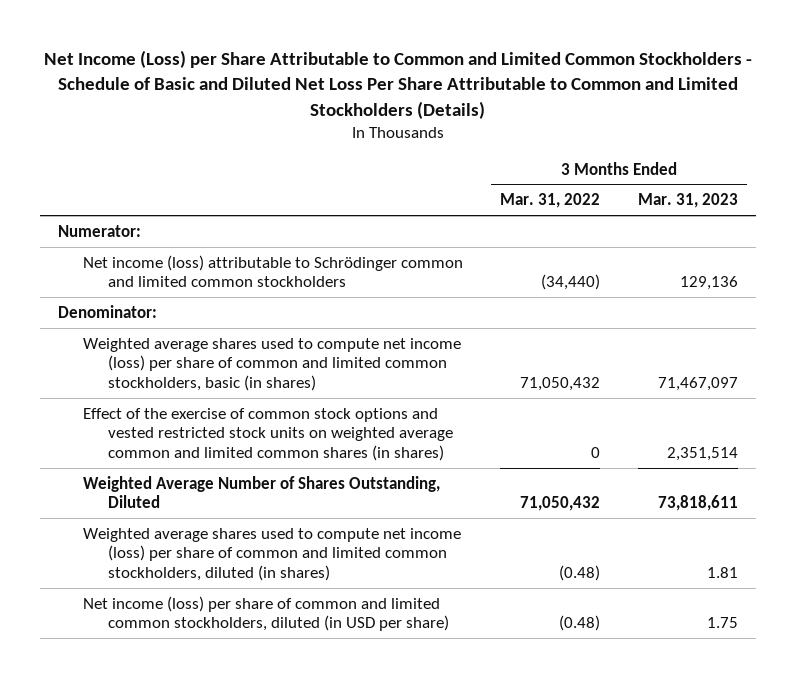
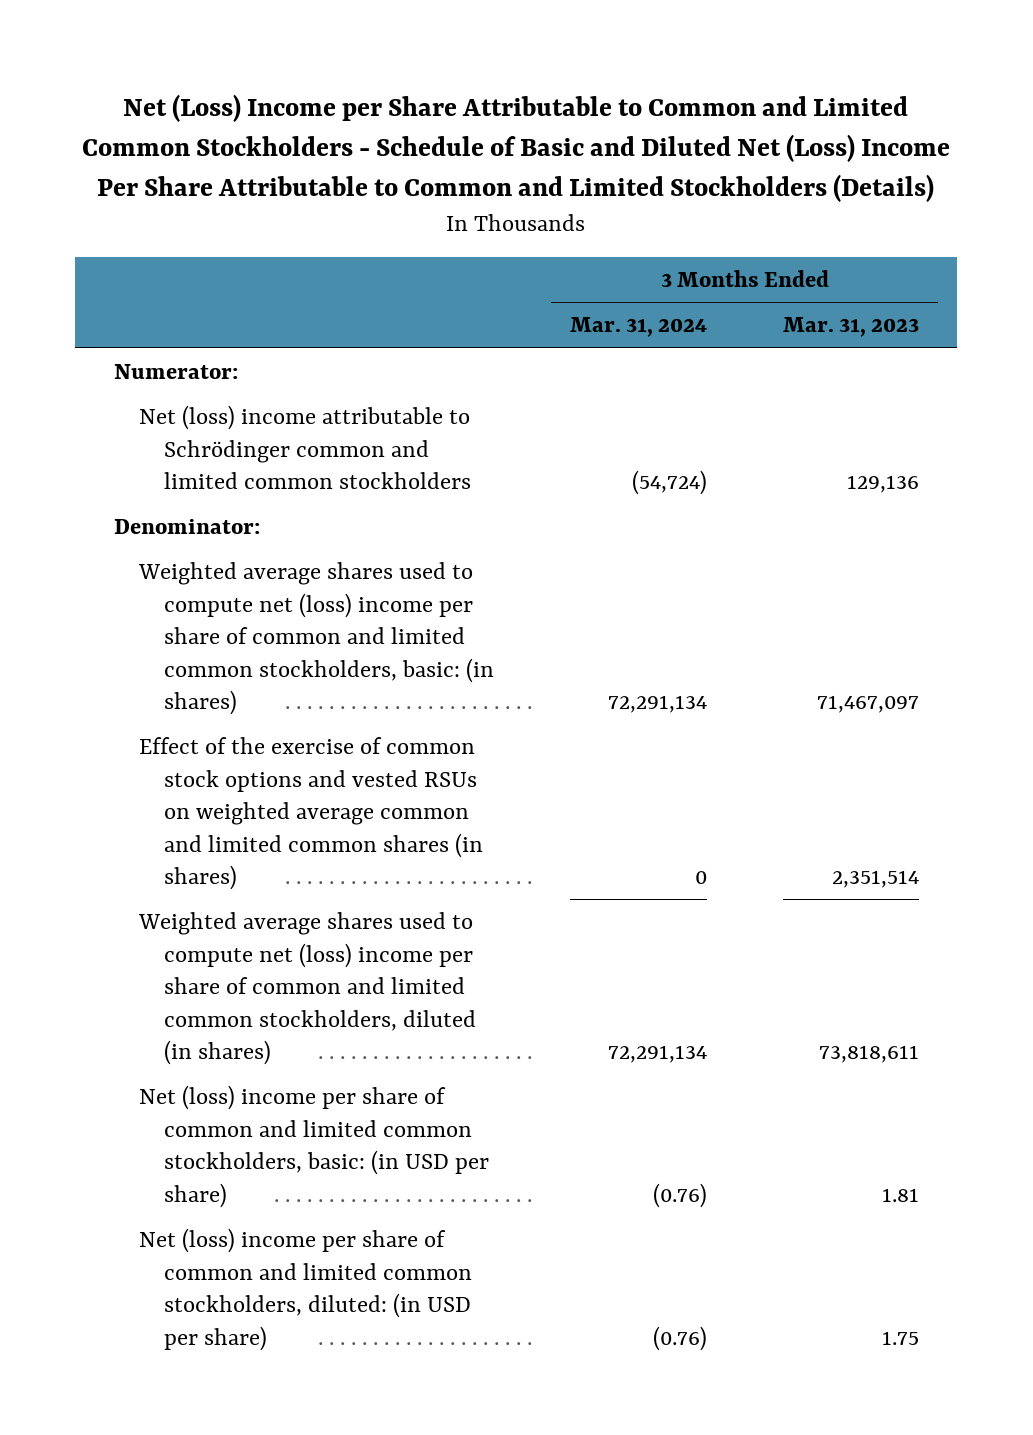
[44,49,753,119] Net Income (Loss) per Share Attributable to Common and Limited Common Stockholders - Schedule of Basic and Diluted Net Loss Per Share Attributable to Common and Limited Stockholders (Details) -> [82,93,951,203] Net (Loss) Income per Share Attributable to Common and Limited Common Stockholders - Schedule of Basic and Diluted Net (Loss) Income Per Share Attributable to Common and Limited Stockholders (Details)
[500,193,601,209] Mar. 31, 2022 -> none
none -> [570,317,708,338] Mar. 31, 2024
[83,254,464,288] Net income (loss) attributable to Schrödinger common and limited common stockholders -> [138,404,471,490] Net (loss) income attributable to Schrödinger common and limited common stockholders
[83,337,462,392] Weighted average shares used to compute net income (loss) per share of common and limited common stockholders, basic (in shares) -> [137,561,494,716] Weighted average shares used to compute net (loss) income per share of common and limited common stockholders, basic: (in shares)
[83,407,453,462] Effect of the exercise of common stock options and vested restricted stock units on weighted average common and limited common shares (in shares) -> [138,736,483,891] Effect of the exercise of common stock options and vested RSUs on weighted average common and limited common shares (in shares)
[83,475,441,509] Weighted Average Number of Shares Outstanding, Diluted -> [137,911,476,1066] Weighted average shares used to compute net (loss) income per share of common and limited common stockholders, diluted (in shares)
[83,527,462,582] Weighted average shares used to compute net income (loss) per share of common and limited common stockholders, diluted (in shares) -> [138,1084,489,1208] Net (loss) income per share of common and limited common stockholders, basic: (in USD per share)
[83,595,449,632] Net income (loss) per share of common and limited common stockholders, diluted (in USD per share) -> [138,1227,472,1351] Net (loss) income per share of common and limited common stockholders, diluted: (in USD per share)

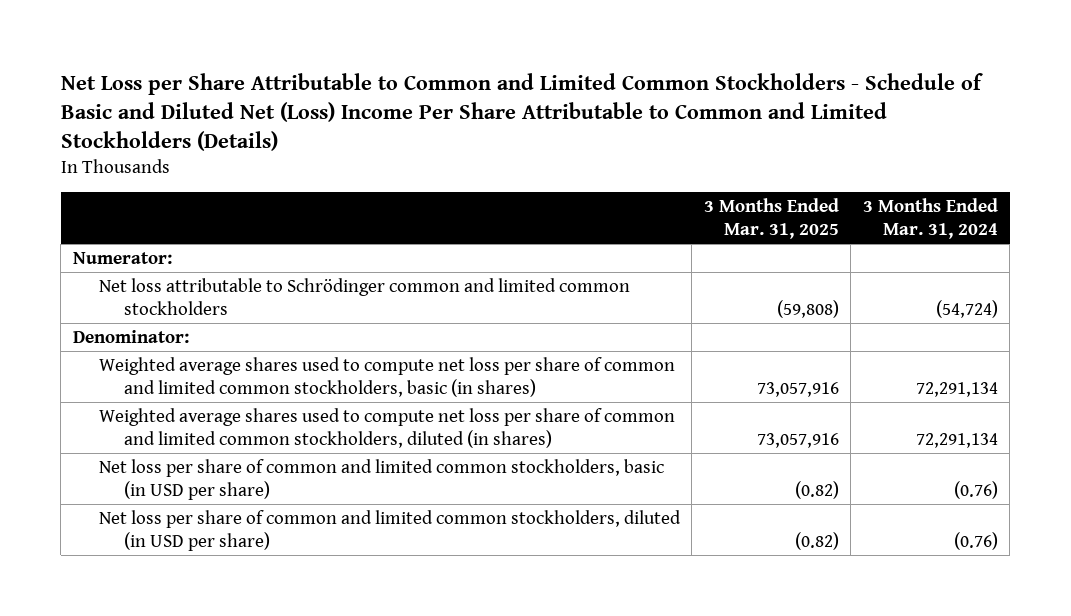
[82,93,951,203] Net (Loss) Income per Share Attributable to Common and Limited Common Stockholders - Schedule of Basic and Diluted Net (Loss) Income Per Share Attributable to Common and Limited Stockholders (Details) -> [60,73,983,152] Net Loss per Share Attributable to Common and Limited Common Stockholders - Schedule of Basic and Diluted Net (Loss) Income Per Share Attributable to Common and Limited Stockholders (Details)
[783,317,920,338] Mar. 31, 2023 -> none
none -> [703,198,839,239] 3 Months Ended Mar. 31, 2025
[138,404,471,490] Net (loss) income attributable to Schrödinger common and limited common stockholders -> [98,278,630,315] Net loss attributable to Schrödinger common and limited common stockholders
[138,736,483,891] Effect of the exercise of common stock options and vested RSUs on weighted average common and limited common shares (in shares) -> none
[137,561,494,716] Weighted average shares used to compute net (loss) income per share of common and limited common stockholders, basic: (in shares) -> [98,357,675,397] Weighted average shares used to compute net loss per share of common and limited common stockholders, basic (in shares)
[137,911,476,1066] Weighted average shares used to compute net (loss) income per share of common and limited common stockholders, diluted (in shares) -> [98,408,675,448] Weighted average shares used to compute net loss per share of common and limited common stockholders, diluted (in shares)
[138,1084,489,1208] Net (loss) income per share of common and limited common stockholders, basic: (in USD per share) -> [98,459,664,500] Net loss per share of common and limited common stockholders, basic (in USD per share)
[138,1227,472,1351] Net (loss) income per share of common and limited common stockholders, diluted: (in USD per share) -> [98,510,681,551] Net loss per share of common and limited common stockholders, diluted (in USD per share)

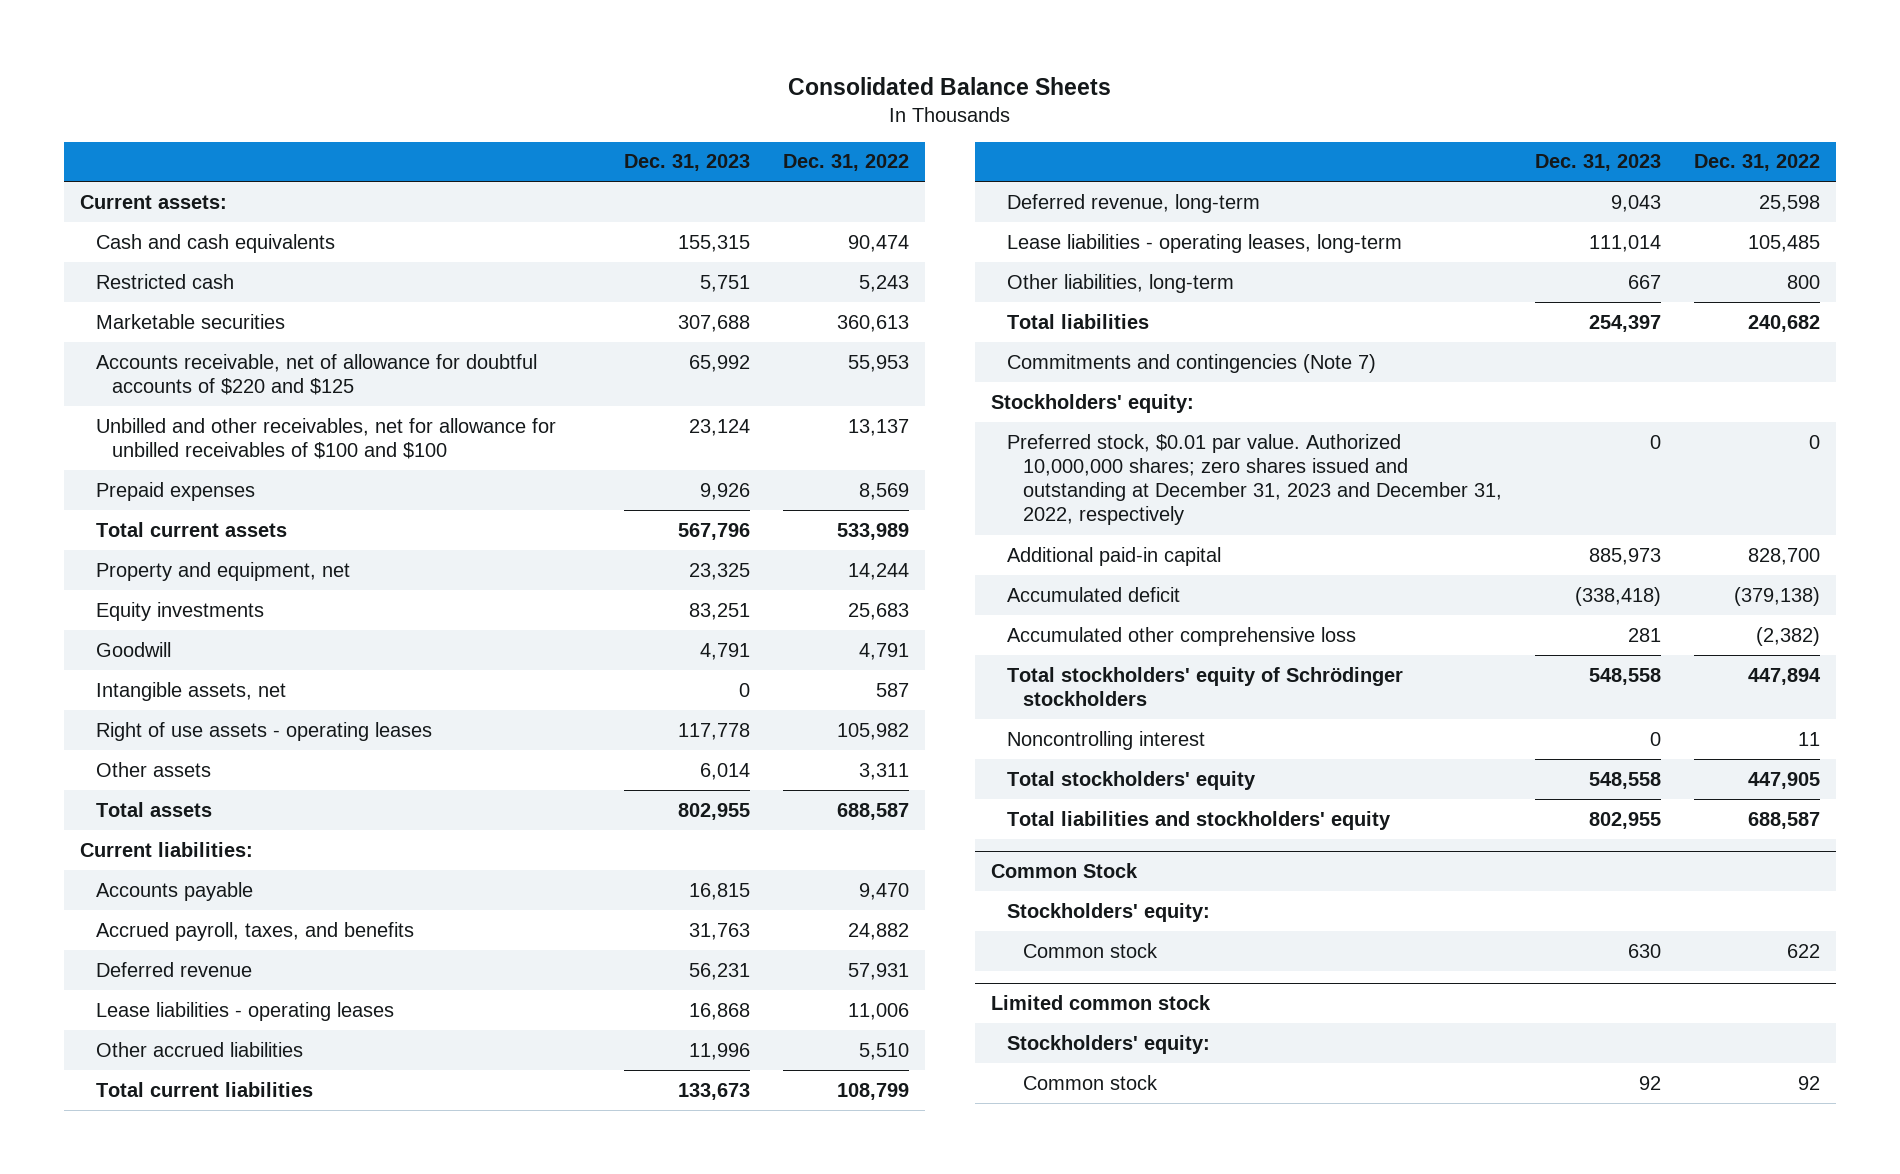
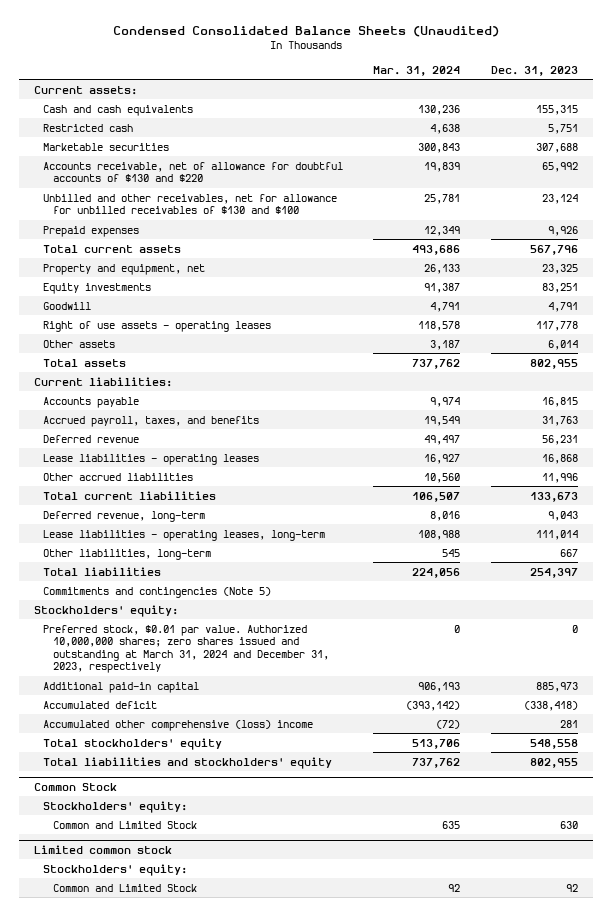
[788,76,1112,95] Consolidated Balance Sheets -> [112,26,499,38] Condensed Consolidated Balance Sheets (Unaudited)
[782,154,909,172] Dec. 31, 2022 -> none
none -> [373,65,461,76] Mar. 31, 2024
[96,353,538,396] Accounts receivable, net of allowance for doubtful accounts of $220 and $125 -> [43,161,344,183] Accounts receivable, net of allowance for doubtful accounts of $130 and $220
[96,417,557,460] Unbilled and other receivables, net for allowance for unbilled receivables of $100 and $100 -> [43,193,338,215] Unbilled and other receivables, net for allowance for unbilled receivables of $130 and $100
[96,681,287,701] Intangible assets, net -> none
[1007,353,1377,373] Commitments and contingencies (Note 7) -> [43,586,272,598] Commitments and contingencies (Note 5)
[1007,433,1502,526] Preferred stock, $0.01 par value. Authorized 10,000,000 shares; zero shares issued and outstanding at December 31, 2023 and December 31, 2022, respectively -> [43,624,330,674] Preferred stock, $0.01 par value. Authorized 10,000,000 shares; zero shares issued and outstanding at March 31, 2024 and December 31, 2023, respectively
[1007,666,1404,707] Total stockholders' equity of Schrödinger stockholders -> none
[1007,730,1206,750] Noncontrolling interest -> none
[1007,626,1357,646] Accumulated other comprehensive loss -> [43,719,314,731] Accumulated other comprehensive (loss) income
[1022,942,1158,958] Common stock -> [53,820,198,829] Common and Limited Stock
[1022,1074,1158,1090] Common stock -> [53,883,198,892] Common and Limited Stock

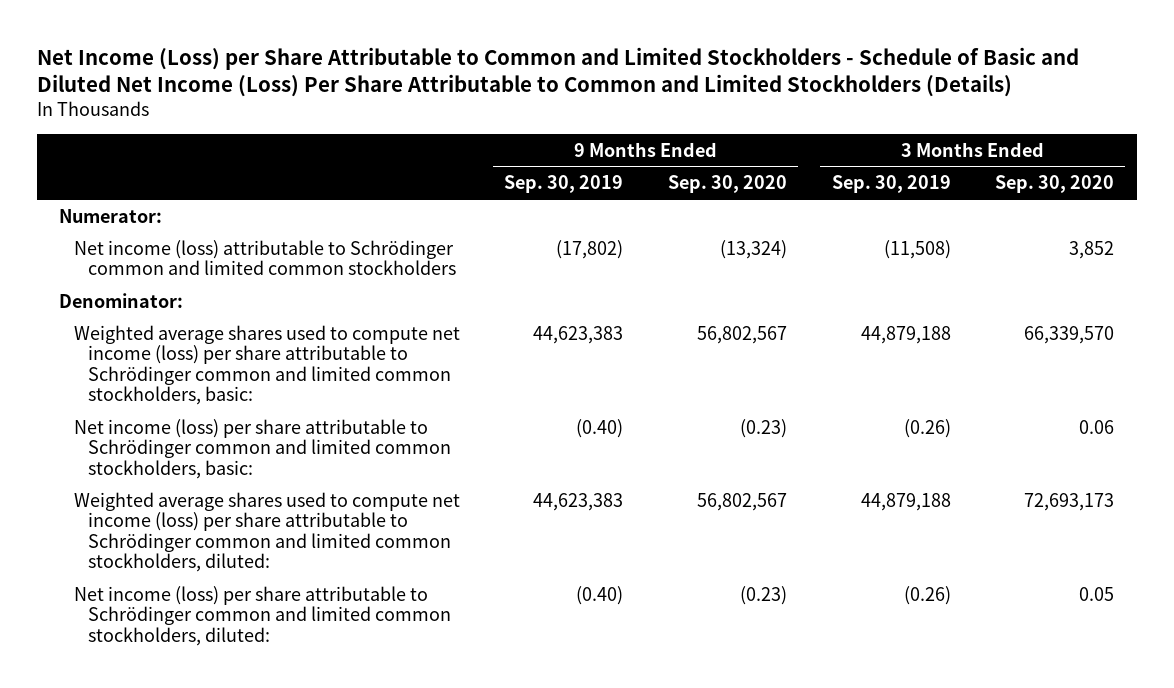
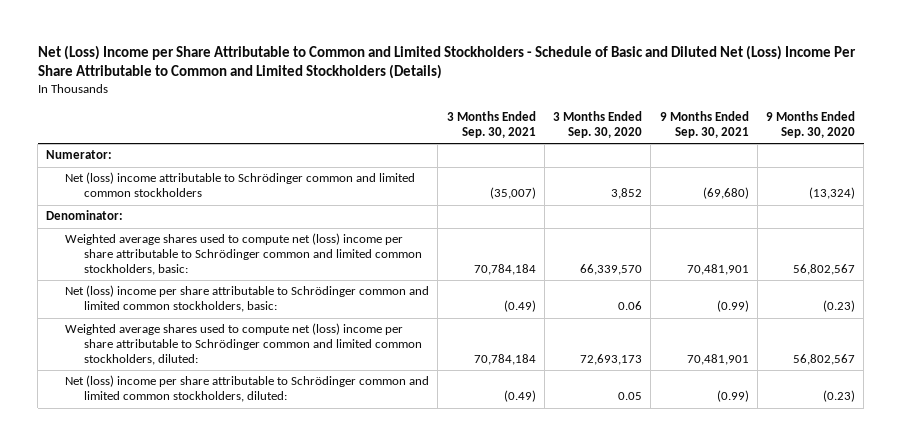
[37,46,1080,98] Net Income (Loss) per Share Attributable to Common and Limited Stockholders - Schedule of Basic and Diluted Net Income (Loss) Per Share Attributable to Common and Limited Stockholders (Details) -> [37,44,856,80] Net (Loss) Income per Share Attributable to Common and Limited Stockholders - Schedule of Basic and Diluted Net (Loss) Income Per Share Attributable to Common and Limited Stockholders (Details)
[504,175,624,194] Sep. 30, 2019 -> none
[831,175,951,194] Sep. 30, 2019 -> none
none -> [446,110,536,138] 3 Months Ended Sep. 30, 2021
none -> [659,110,749,138] 9 Months Ended Sep. 30, 2021
[73,239,456,276] Net income (loss) attributable to Schrödinger common and limited common stockholders -> [65,172,416,198] Net (loss) income attributable to Schrödinger common and limited common stockholders
[73,324,460,406] Weighted average shares used to compute net income (loss) per share attributable to Schrödinger common and limited common stockholders, basic: -> [65,233,422,275] Weighted average shares used to compute net (loss) income per share attributable to Schrödinger common and limited common stockholders, basic:
[73,418,451,479] Net income (loss) per share attributable to Schrödinger common and limited common stockholders, basic: -> [65,285,430,313] Net (loss) income per share attributable to Schrödinger common and limited common stockholders, basic:
[73,491,460,573] Weighted average shares used to compute net income (loss) per share attributable to Schrödinger common and limited common stockholders, diluted: -> [65,323,422,365] Weighted average shares used to compute net (loss) income per share attributable to Schrödinger common and limited common stockholders, diluted:
[73,585,451,646] Net income (loss) per share attributable to Schrödinger common and limited common stockholders, diluted: -> [65,375,430,403] Net (loss) income per share attributable to Schrödinger common and limited common stockholders, diluted:

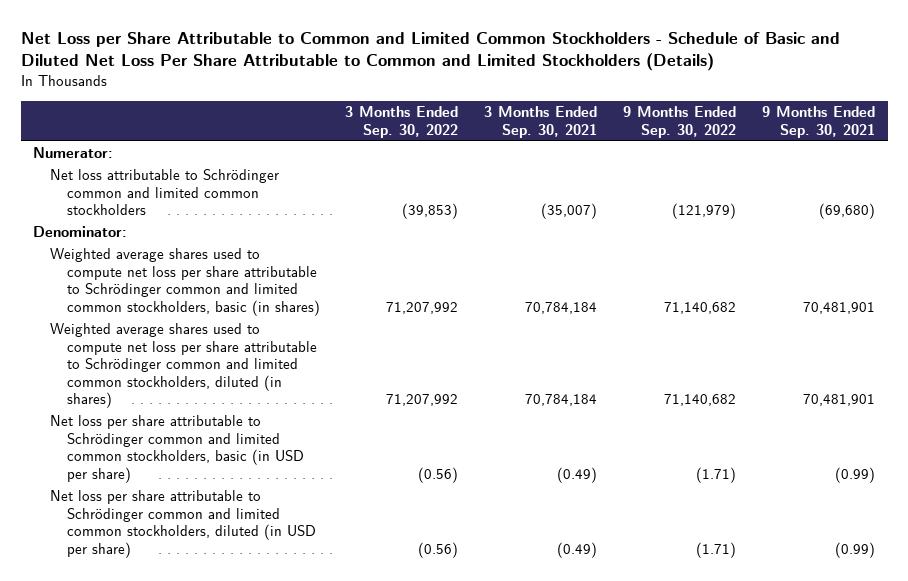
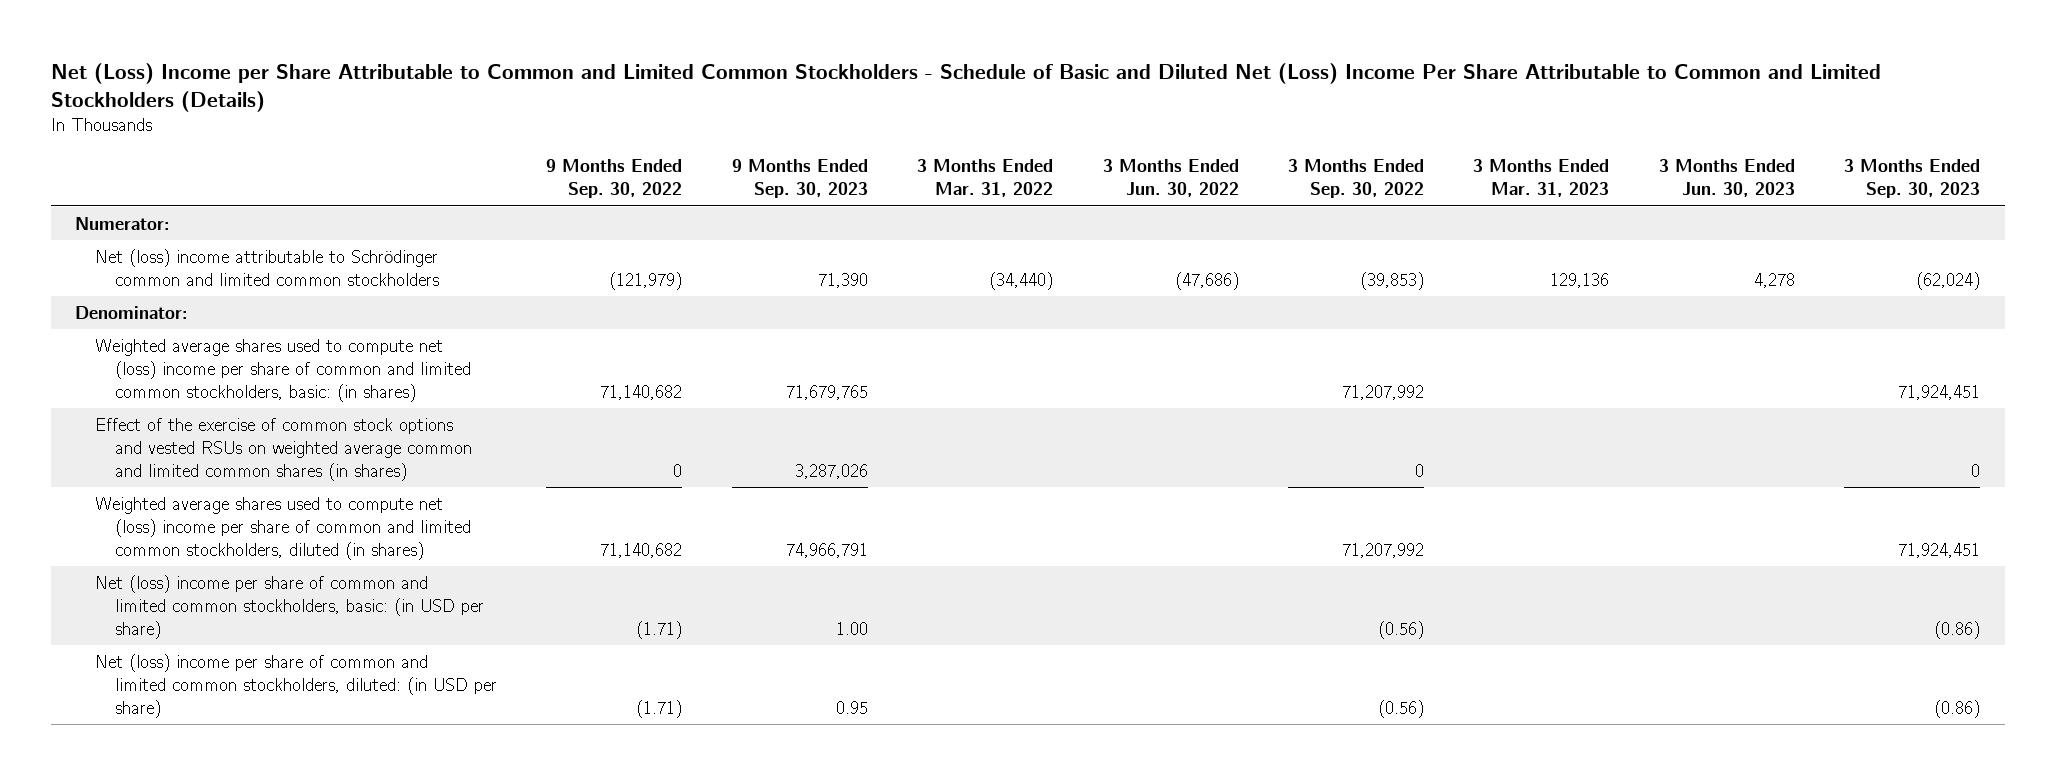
[20,31,840,72] Net Loss per Share Attributable to Common and Limited Common Stockholders - Schedule of Basic and Diluted Net Loss Per Share Attributable to Common and Limited Stockholders (Details) -> [50,62,1881,112] Net (Loss) Income per Share Attributable to Common and Limited Common Stockholders - Schedule of Basic and Diluted Net (Loss) Income Per Share Attributable to Common and Limited Stockholders (Details)
[484,106,598,138] 3 Months Ended Sep. 30, 2021 -> none
[761,106,875,138] 9 Months Ended Sep. 30, 2021 -> none
none -> [731,159,868,199] 9 Months Ended Sep. 30, 2023
none -> [917,159,1054,198] 3 Months Ended Mar. 31, 2022
none -> [1102,159,1239,198] 3 Months Ended Jun. 30, 2022
none -> [1473,159,1610,198] 3 Months Ended Mar. 31, 2023
none -> [1658,159,1795,198] 3 Months Ended Jun. 30, 2023
none -> [1844,159,1981,199] 3 Months Ended Sep. 30, 2023
[50,169,280,216] Net loss attributable to Schrödinger common and limited common stockholders -> [95,248,439,286] Net (loss) income attributable to Schrödinger common and limited common stockholders
[50,248,320,316] Weighted average shares used to compute net loss per share attributable to Schrödinger common and limited common stockholders, basic (in shares) -> [95,338,471,402] Weighted average shares used to compute net (loss) income per share of common and limited common stockholders, basic: (in shares)
none -> [95,417,472,481] Effect of the exercise of common stock options and vested RSUs on weighted average common and limited common shares (in shares)
[50,323,317,409] Weighted average shares used to compute net loss per share attributable to Schrödinger common and limited common stockholders, diluted (in shares) -> [95,496,471,560] Weighted average shares used to compute net (loss) income per share of common and limited common stockholders, diluted (in shares)
[50,415,304,483] Net loss per share attributable to Schrödinger common and limited common stockholders, basic (in USD per share) -> [95,574,484,639] Net (loss) income per share of common and limited common stockholders, basic: (in USD per share)
[50,490,316,558] Net loss per share attributable to Schrödinger common and limited common stockholders, diluted (in USD per share) -> [95,653,497,718] Net (loss) income per share of common and limited common stockholders, diluted: (in USD per share)

